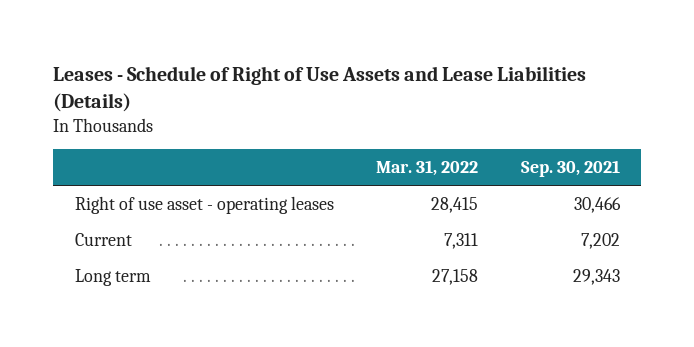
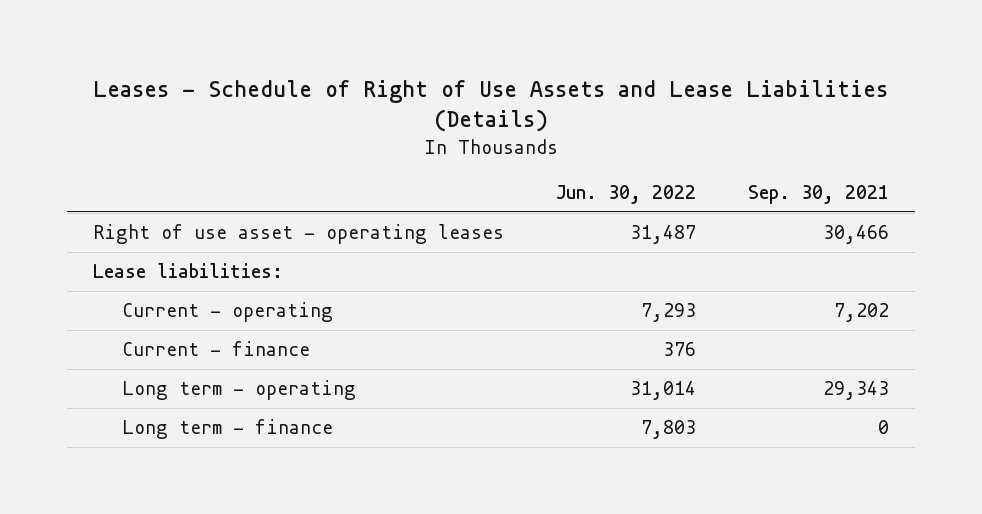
[376,160,479,177] Mar. 31, 2022 -> none
none -> [556,184,697,204] Jun. 30, 2022
none -> [93,262,284,278] Lease liabilities:
[74,232,132,246] Current -> [121,301,333,322] Current - operating
none -> [121,340,310,356] Current - finance
[74,268,151,286] Long term -> [121,379,356,400] Long term - operating
none -> [121,418,333,439] Long term - finance

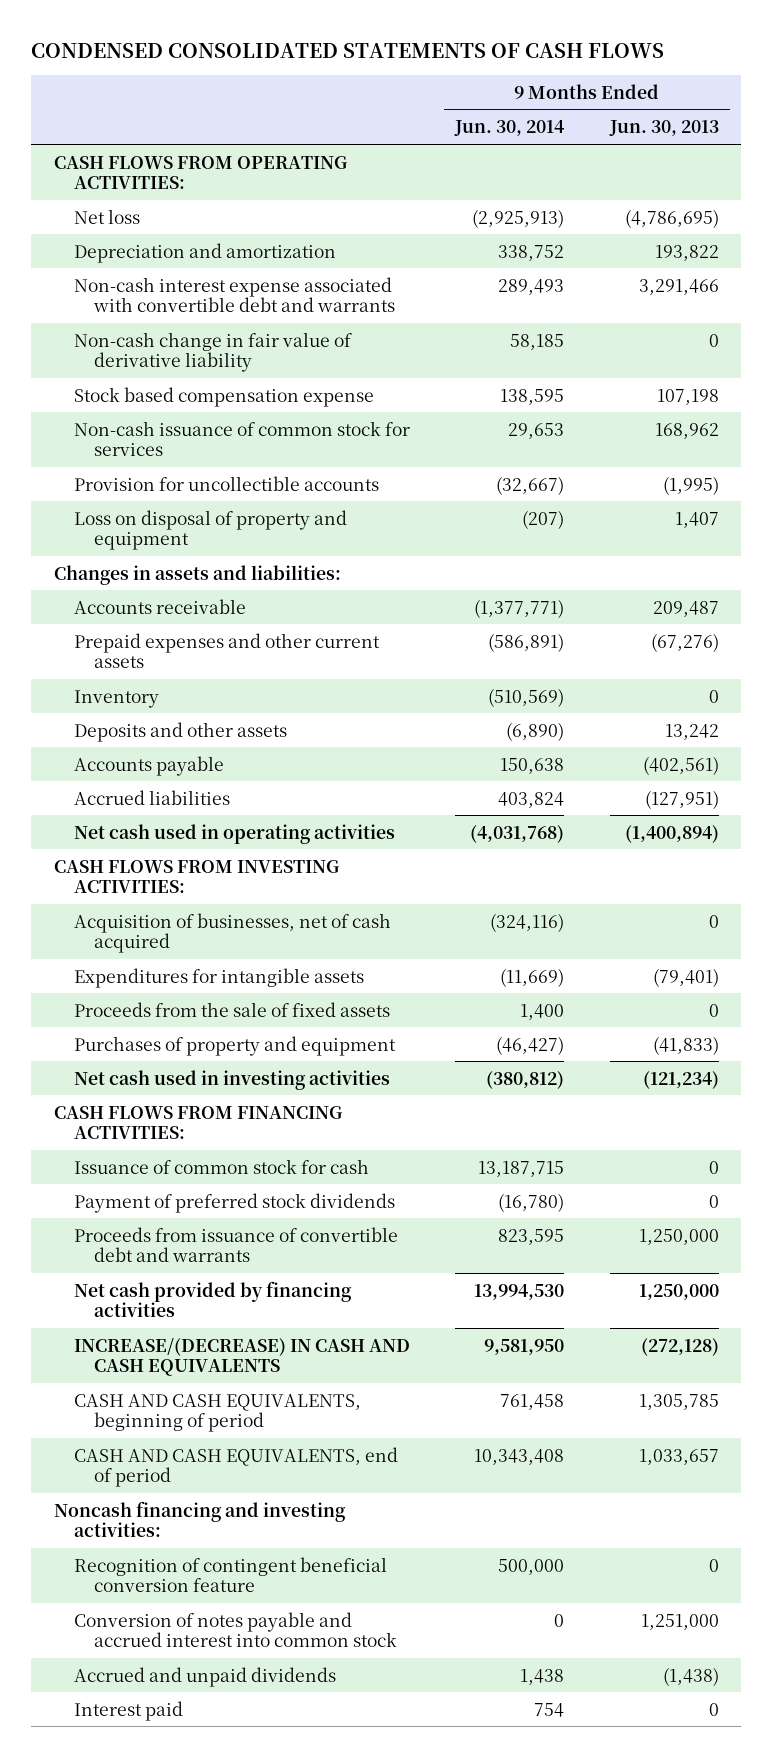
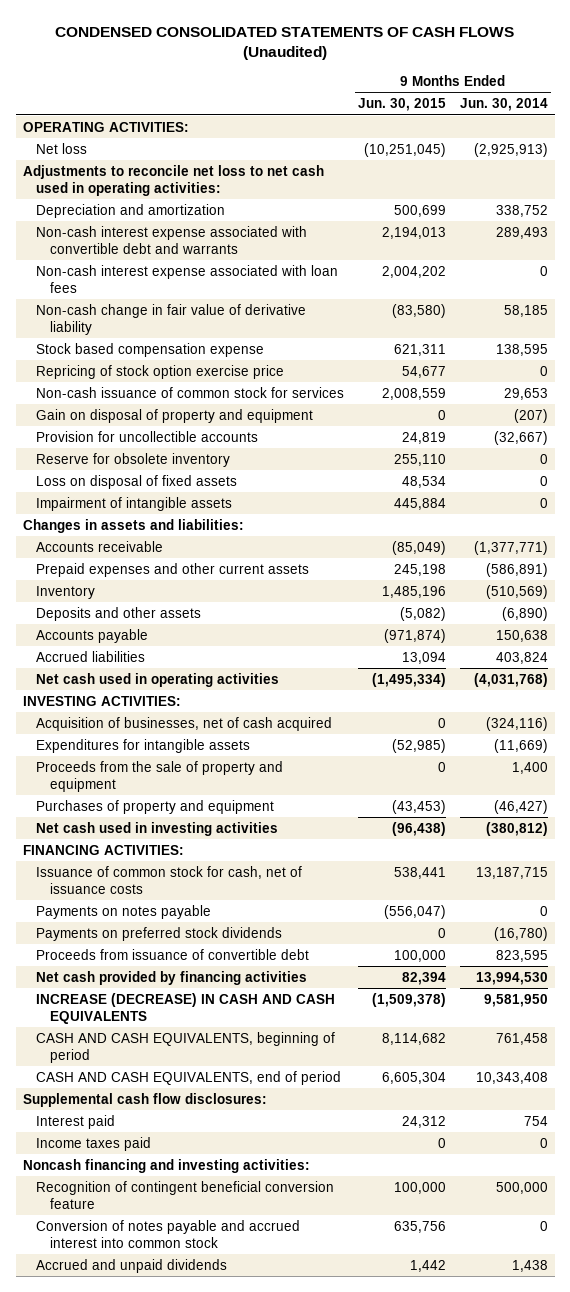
[30,42,664,58] CONDENSED CONSOLIDATED STATEMENTS OF CASH FLOWS -> [55,26,515,61] CONDENSED CONSOLIDATED STATEMENTS OF CASH FLOWS (Unaudited)
[608,120,719,137] Jun. 30, 2013 -> none
none -> [358,98,447,112] Jun. 30, 2015
[53,155,347,190] CASH FLOWS FROM OPERATING ACTIVITIES: -> [22,121,189,132] OPERATING ACTIVITIES:
none -> [22,164,324,196] Adjustments to reconcile net loss to net cash used in operating activities:
none -> [36,264,339,293] Non-cash interest expense associated with loan fees
none -> [36,364,285,379] Repricing of stock option exercise price
none -> [36,408,314,423] Gain on disposal of property and equipment
[73,509,347,551] Loss on disposal of property and equipment -> none
none -> [36,452,231,467] Reserve for obsolete inventory
none -> [36,474,238,489] Loss on disposal of fixed assets
none -> [36,496,233,511] Impairment of intangible assets
[53,859,339,894] CASH FLOWS FROM INVESTING ACTIVITIES: -> [22,695,181,706] INVESTING ACTIVITIES:
[73,1001,390,1017] Proceeds from the sale of fixed assets -> [36,760,284,792] Proceeds from the sale of property and equipment
[53,1105,342,1140] CASH FLOWS FROM FINANCING ACTIVITIES: -> [22,844,184,855] FINANCING ACTIVITIES:
[73,1158,369,1174] Issuance of common stock for cash -> [36,865,303,894] Issuance of common stock for cash, net of issuance costs
none -> [36,904,212,919] Payments on notes payable
[73,1192,395,1213] Payment of preferred stock dividends -> [36,926,283,941] Payments on preferred stock dividends
[73,1226,398,1263] Proceeds from issuance of convertible debt and warrants -> [36,948,310,960] Proceeds from issuance of convertible debt
[73,1337,410,1377] INCREASE/(DECREASE) IN CASH AND CASH EQUIVALENTS -> [36,992,336,1024] INCREASE (DECREASE) IN CASH AND CASH EQUIVALENTS
none -> [22,1092,267,1107] Supplemental cash flow disclosures:
[73,1700,183,1721] Interest paid -> [36,1114,116,1129] Interest paid
none -> [36,1136,152,1151] Income taxes paid

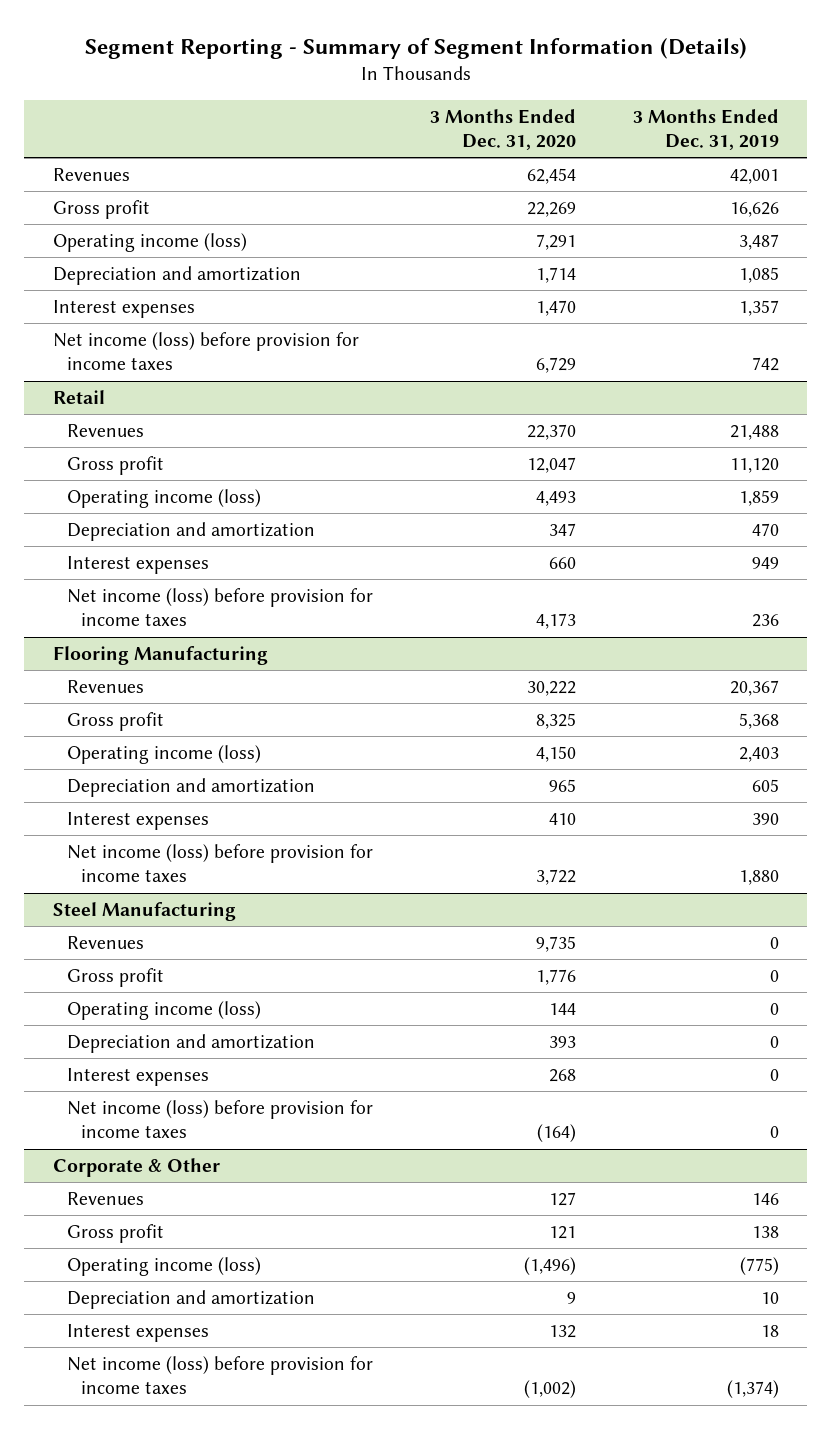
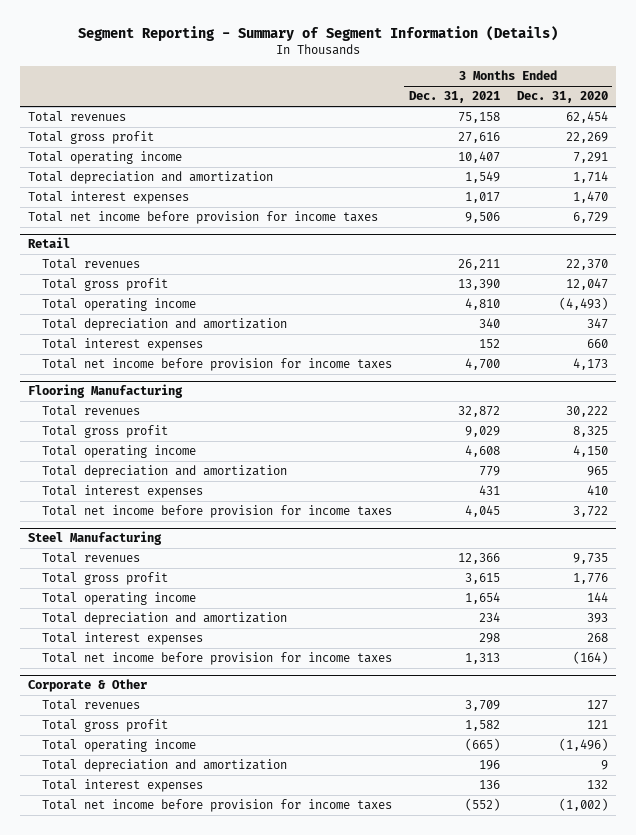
[632,108,779,150] 3 Months Ended Dec. 31, 2019 -> none
none -> [408,91,500,104] Dec. 31, 2021
[52,168,130,182] Revenues -> [28,111,127,123] Total revenues
[52,200,150,220] Gross profit -> [28,131,155,145] Total gross profit
[52,233,247,253] Operating income (loss) -> [28,151,183,165] Total operating income
[52,266,301,286] Depreciation and amortization -> [28,171,274,185] Total depreciation and amortization
[52,300,195,319] Interest expenses -> [28,191,190,205] Total interest expenses
[52,332,359,371] Net income (loss) before provision for income taxes -> [28,211,379,225] Total net income before provision for income taxes
[66,424,144,438] Revenues -> [41,258,140,270] Total revenues
[66,456,164,476] Gross profit -> [41,278,168,292] Total gross profit
[66,489,261,509] Operating income (loss) -> [41,298,196,312] Total operating income
[535,491,576,507] 4,493 -> [558,297,608,311] (4,493)
[66,522,315,542] Depreciation and amortization -> [41,318,287,332] Total depreciation and amortization
[66,556,209,575] Interest expenses -> [41,338,203,352] Total interest expenses
[66,588,373,627] Net income (loss) before provision for income taxes -> [41,358,392,372] Total net income before provision for income taxes
[66,680,144,694] Revenues -> [41,405,140,417] Total revenues
[66,712,164,732] Gross profit -> [41,425,168,439] Total gross profit
[66,745,261,765] Operating income (loss) -> [41,445,196,459] Total operating income
[66,778,315,798] Depreciation and amortization -> [41,465,287,479] Total depreciation and amortization
[66,812,209,831] Interest expenses -> [41,485,203,499] Total interest expenses
[66,844,373,883] Net income (loss) before provision for income taxes -> [41,505,392,519] Total net income before provision for income taxes
[66,936,144,950] Revenues -> [41,552,140,564] Total revenues
[66,968,164,988] Gross profit -> [41,572,168,586] Total gross profit
[66,1001,261,1021] Operating income (loss) -> [41,592,196,606] Total operating income
[66,1034,315,1054] Depreciation and amortization -> [41,612,287,626] Total depreciation and amortization
[66,1068,209,1087] Interest expenses -> [41,632,203,646] Total interest expenses
[66,1100,373,1139] Net income (loss) before provision for income taxes -> [41,652,392,666] Total net income before provision for income taxes
[66,1192,144,1206] Revenues -> [41,699,140,711] Total revenues
[66,1224,164,1244] Gross profit -> [41,719,168,733] Total gross profit
[66,1257,261,1277] Operating income (loss) -> [41,739,196,753] Total operating income
[66,1290,315,1310] Depreciation and amortization -> [41,759,287,773] Total depreciation and amortization
[66,1324,209,1343] Interest expenses -> [41,779,203,793] Total interest expenses
[66,1356,373,1395] Net income (loss) before provision for income taxes -> [41,799,392,813] Total net income before provision for income taxes

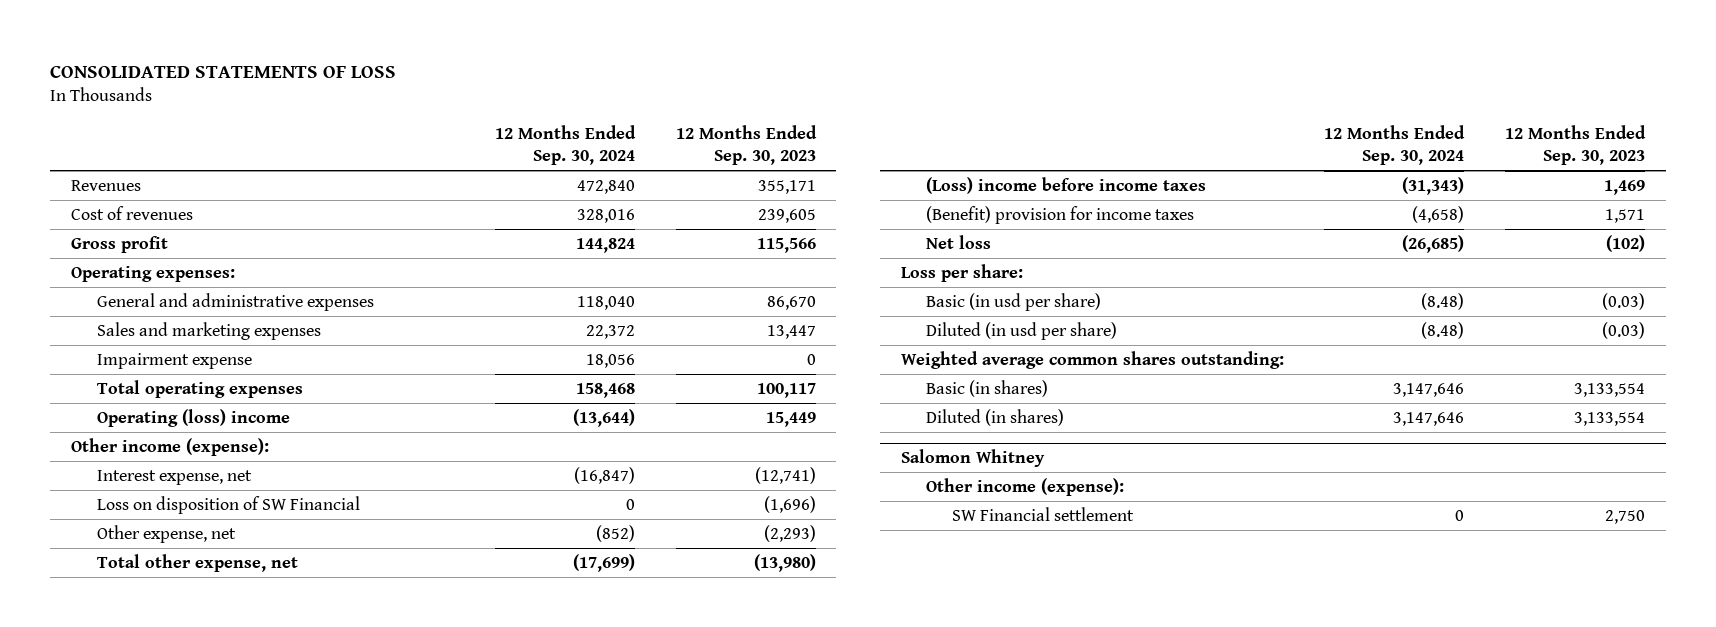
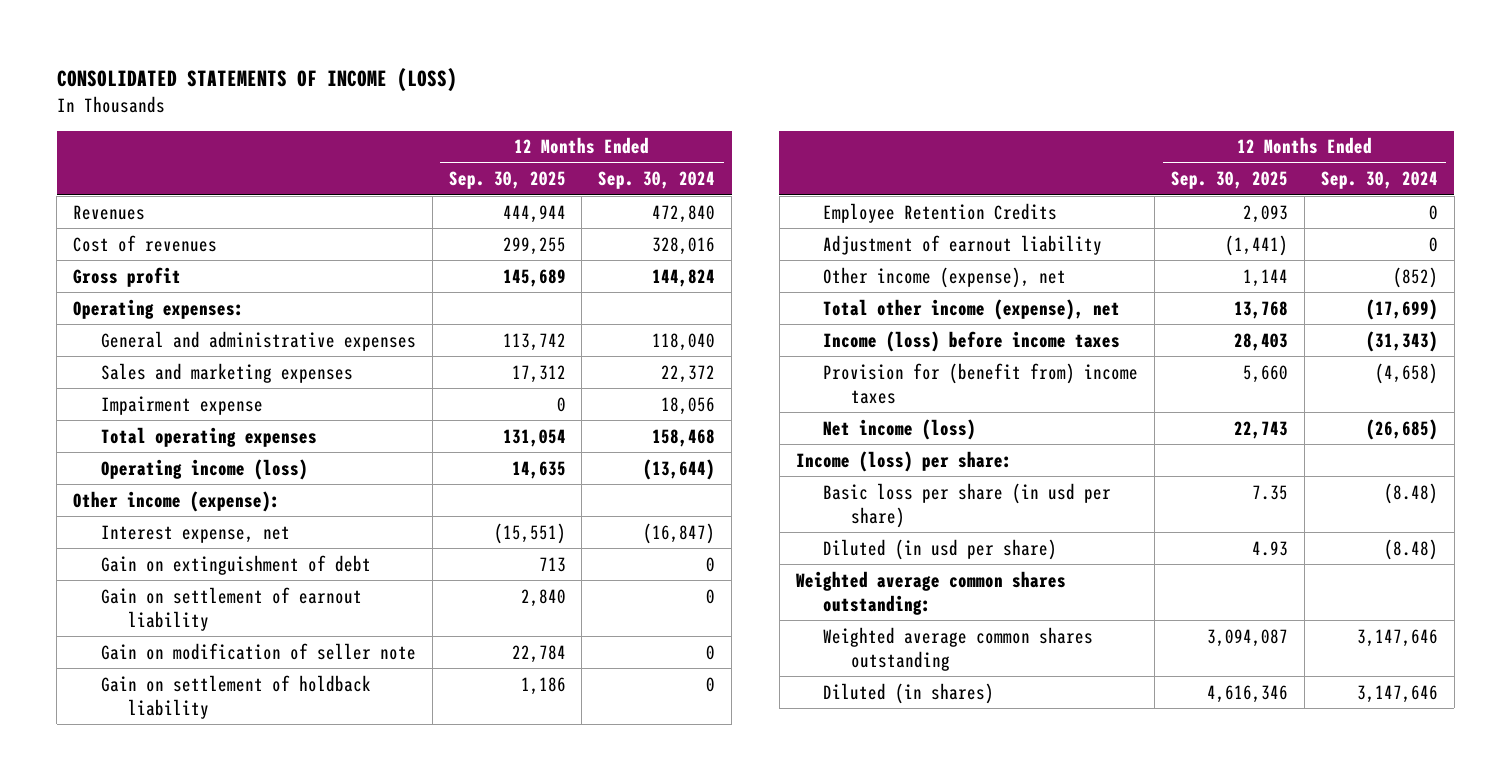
[50,64,397,78] CONSOLIDATED STATEMENTS OF LOSS -> [56,68,457,93] CONSOLIDATED STATEMENTS OF INCOME (LOSS)
[675,124,817,166] 12 Months Ended Sep. 30, 2023 -> none
none -> [448,171,566,190] Sep. 30, 2025
[96,409,290,428] Operating (loss) income -> [100,458,308,480] Operating income (loss)
[96,496,360,515] Loss on disposition of SW Financial -> none
none -> [100,554,371,575] Gain on extinguishment of debt
none -> [100,586,362,631] Gain on settlement of earnout liability
none -> [100,642,416,660] Gain on modification of seller note
none -> [100,674,371,719] Gain on settlement of holdback liability
none -> [823,202,1058,223] Employee Retention Credits
none -> [823,234,1103,255] Adjustment of earnout liability
[96,525,236,544] Other expense, net -> [823,266,1067,288] Other income (expense), net
[96,554,298,573] Total other expense, net -> [823,298,1121,320] Total other income (expense), net
[926,177,1207,195] (Loss) income before income taxes -> [823,330,1121,352] Income (loss) before income taxes
[926,206,1195,225] (Benefit) provision for income taxes -> [823,362,1139,404] Provision for (benefit from) income taxes
[926,235,992,250] Net loss -> [823,418,977,440] Net income (loss)
[900,264,1023,283] Loss per share: -> [795,450,1012,472] Income (loss) per share:
[926,293,1102,312] Basic (in usd per share) -> [823,482,1112,528] Basic loss per share (in usd per share)
[926,380,1049,398] Basic (in shares) -> [823,626,1094,671] Weighted average common shares outstanding
[900,449,1045,468] Salomon Whitney -> none
[926,478,1125,497] Other income (expense): -> none
[952,507,1135,522] SW Financial settlement -> none

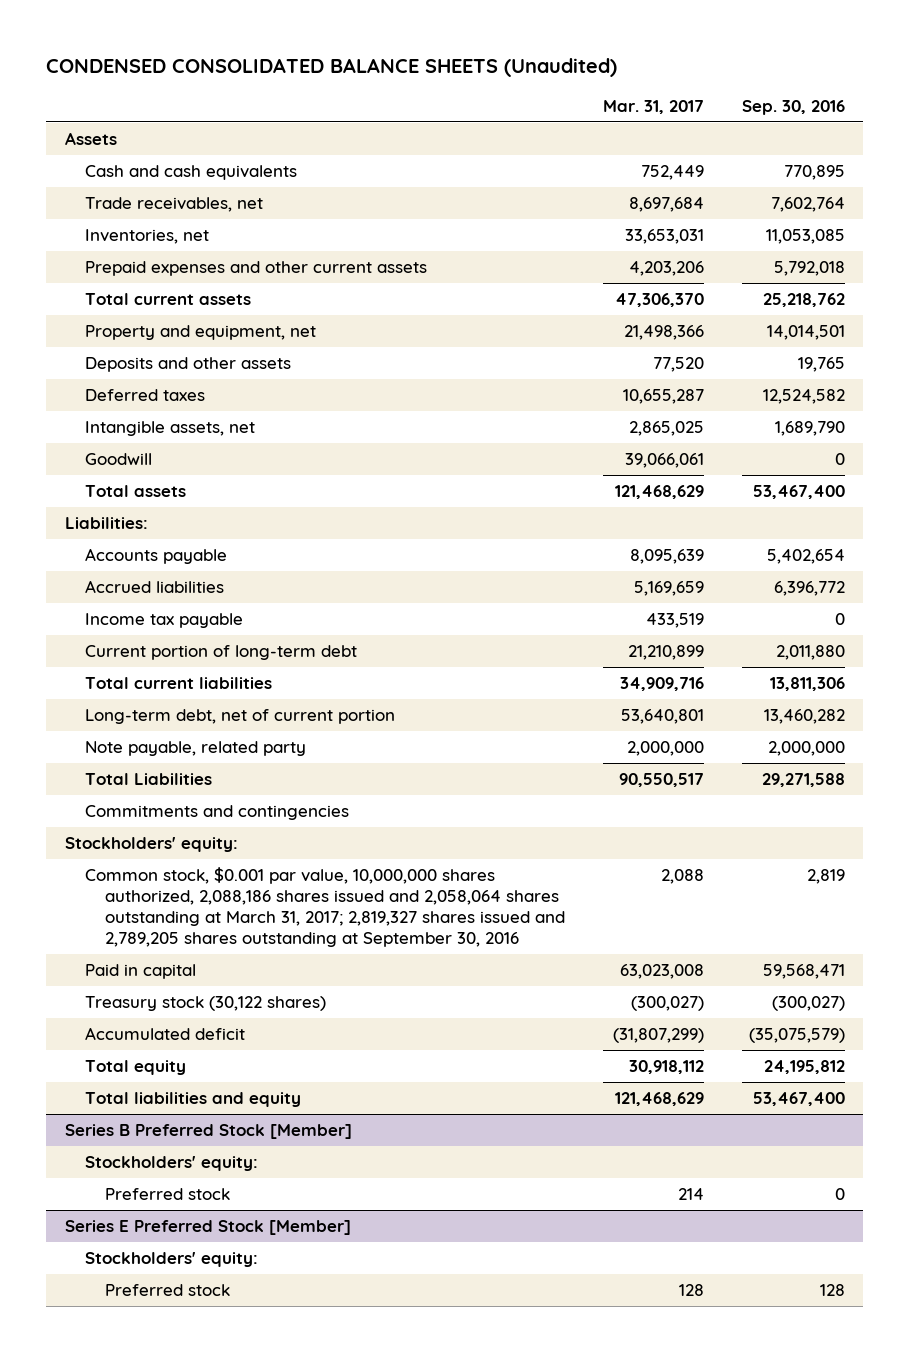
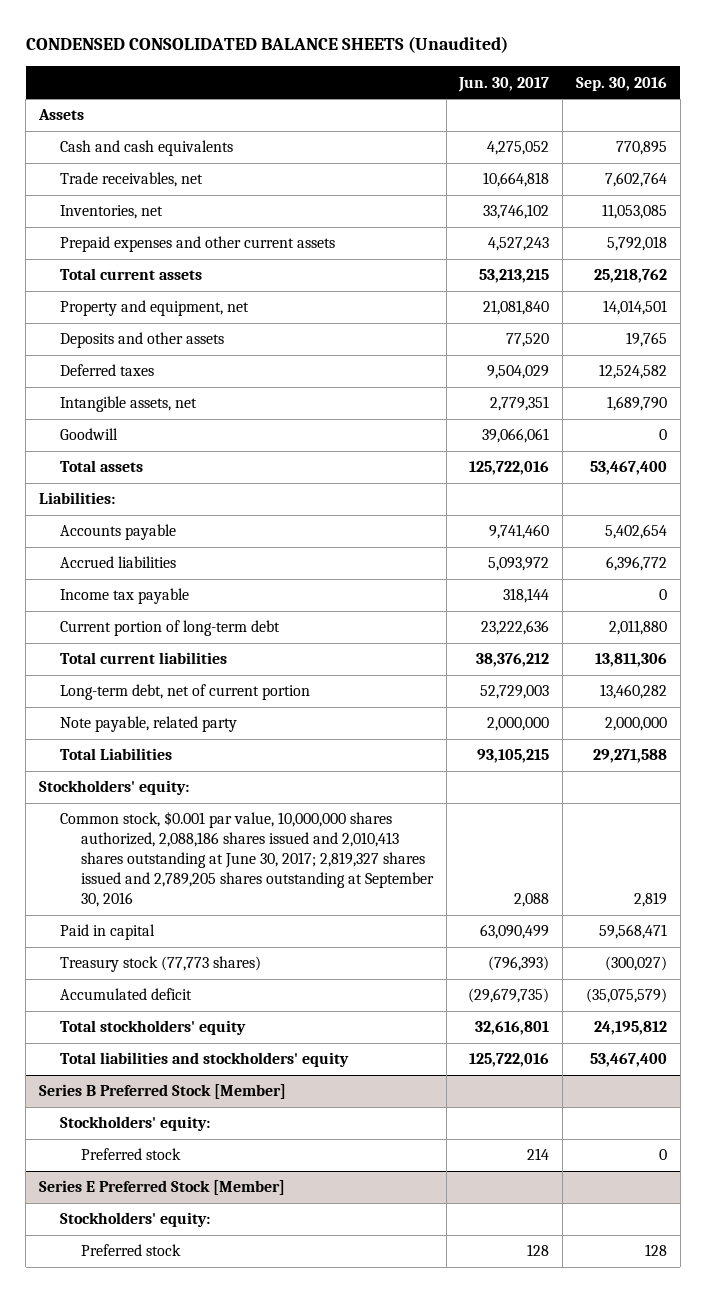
[602,100,704,115] Mar. 31, 2017 -> none
none -> [458,76,550,92] Jun. 30, 2017
[85,804,350,820] Commitments and contingencies -> none
[85,866,566,947] Common stock, $0.001 par value, 10,000,000 shares authorized, 2,088,186 shares issued and 2,058,064 shares outstanding at March 31, 2017; 2,819,327 shares issued and 2,789,205 shares outstanding at September 30, 2016 -> [60,811,434,908] Common stock, $0.001 par value, 10,000,000 shares authorized, 2,088,186 shares issued and 2,010,413 shares outstanding at June 30, 2017; 2,819,327 shares issued and 2,789,205 shares outstanding at September 30, 2016
[85,995,327,1011] Treasury stock (30,122 shares) -> [60,956,262,973] Treasury stock (77,773 shares)
[85,1059,187,1075] Total equity -> [60,1020,247,1036] Total stockholders' equity
[85,1091,302,1107] Total liabilities and equity -> [60,1052,350,1068] Total liabilities and stockholders' equity

